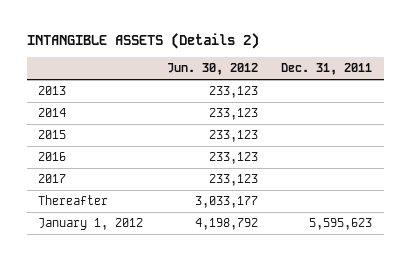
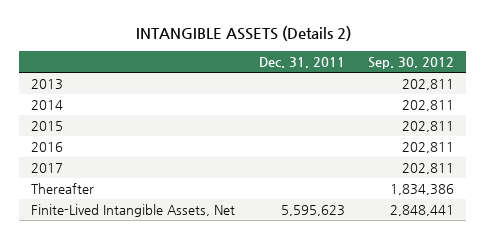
[166,63,258,76] Jun. 30, 2012 -> none
none -> [368,57,455,70] Sep. 30, 2012
[38,218,144,231] January 1, 2012 -> [30,204,235,218] Finite-Lived Intangible Assets, Net

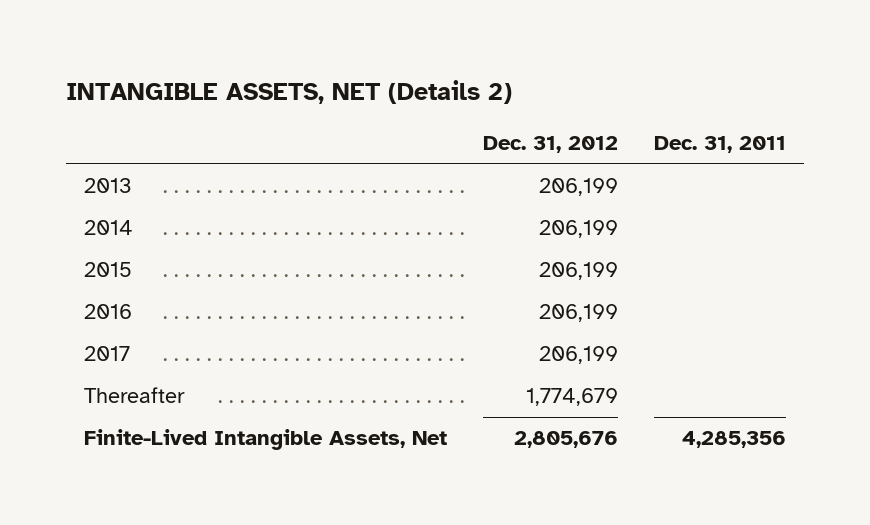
[135,26,351,42] INTANGIBLE ASSETS (Details 2) -> [66,80,513,105] INTANGIBLE ASSETS, NET (Details 2)
[368,57,455,70] Sep. 30, 2012 -> none
none -> [483,136,619,154] Dec. 31, 2012
[280,205,345,217] 5,595,623 -> [681,431,786,449] 4,285,356

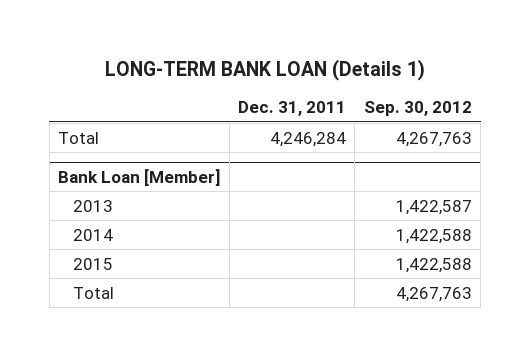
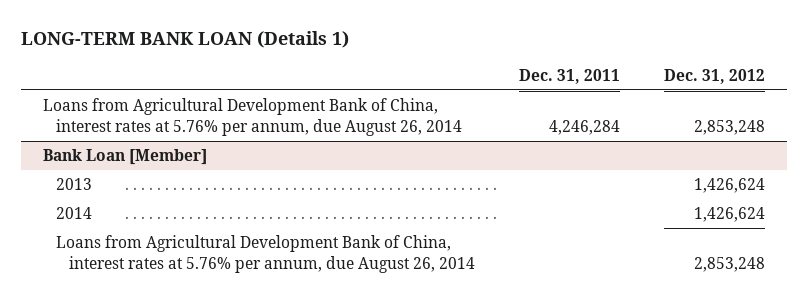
[363,101,472,117] Sep. 30, 2012 -> none
none -> [664,68,766,84] Dec. 31, 2012
[58,131,100,144] Total -> [42,98,462,136] Loans from Agricultural Development Bank of China, interest rates at 5.76% per annum, due August 26, 2014
[72,257,113,270] 2015 -> none
[72,286,114,299] Total -> [55,235,475,273] Loans from Agricultural Development Bank of China, interest rates at 5.76% per annum, due August 26, 2014

